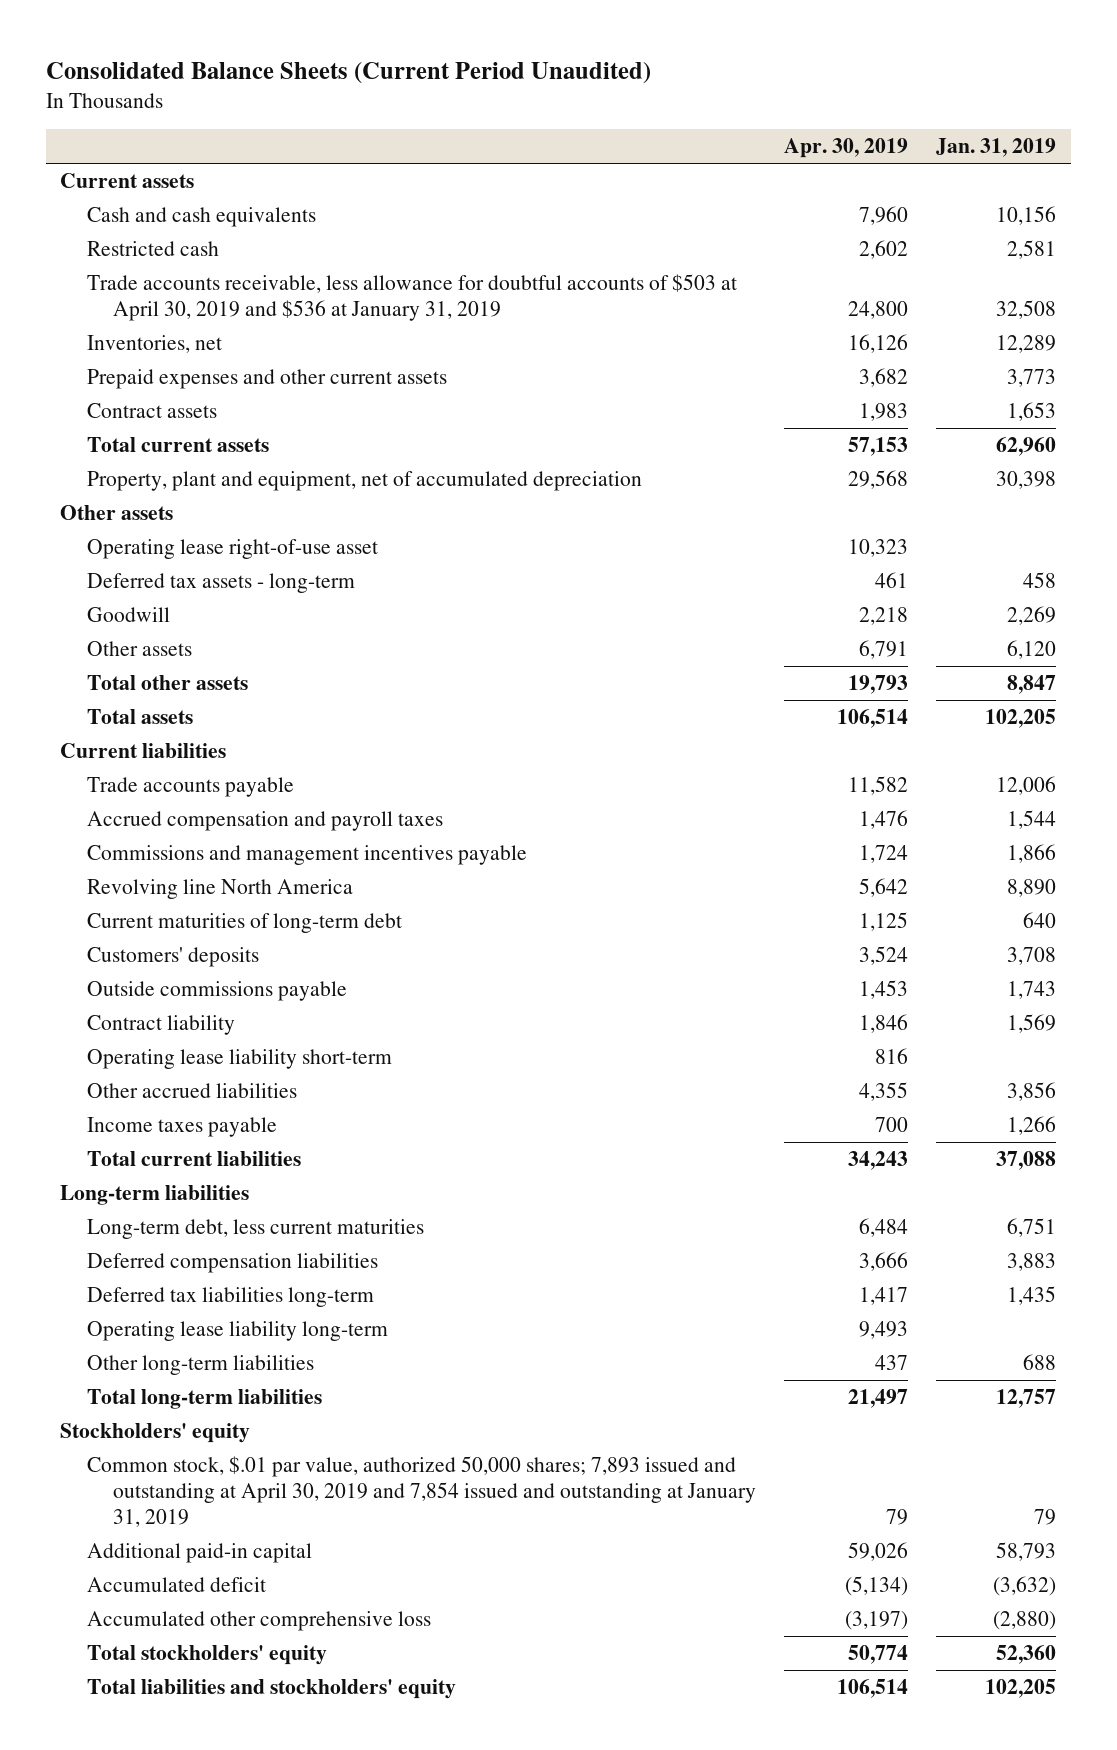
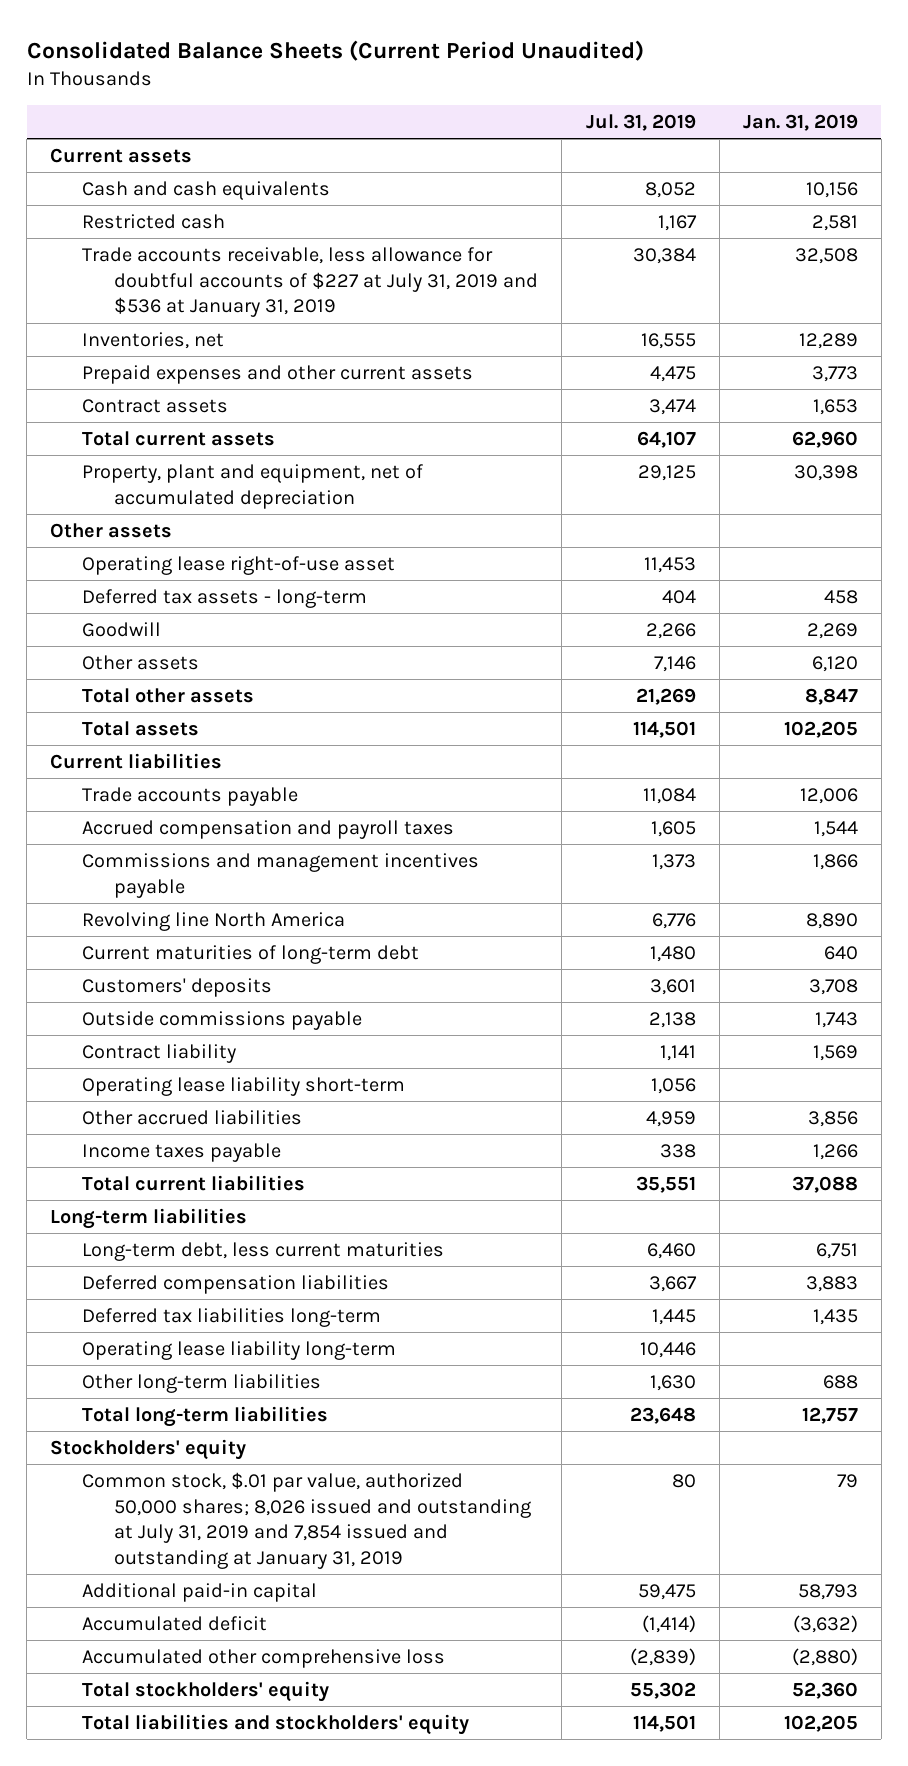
[784,138,909,159] Apr. 30, 2019 -> none
none -> [585,113,696,131] Jul. 31, 2019
[86,274,737,322] Trade accounts receivable, less allowance for doubtful accounts of $503 at April 30, 2019 and $536 at January 31, 2019 -> [82,247,539,318] Trade accounts receivable, less allowance for doubtful accounts of $227 at July 31, 2019 and $536 at January 31, 2019
[86,1456,757,1528] Common stock, $.01 par value, authorized 50,000 shares; 7,893 issued and outstanding at April 30, 2019 and 7,854 issued and outstanding at January 31, 2019 -> [82,1472,532,1569] Common stock, $.01 par value, authorized 50,000 shares; 8,026 issued and outstanding at July 31, 2019 and 7,854 issued and outstanding at January 31, 2019

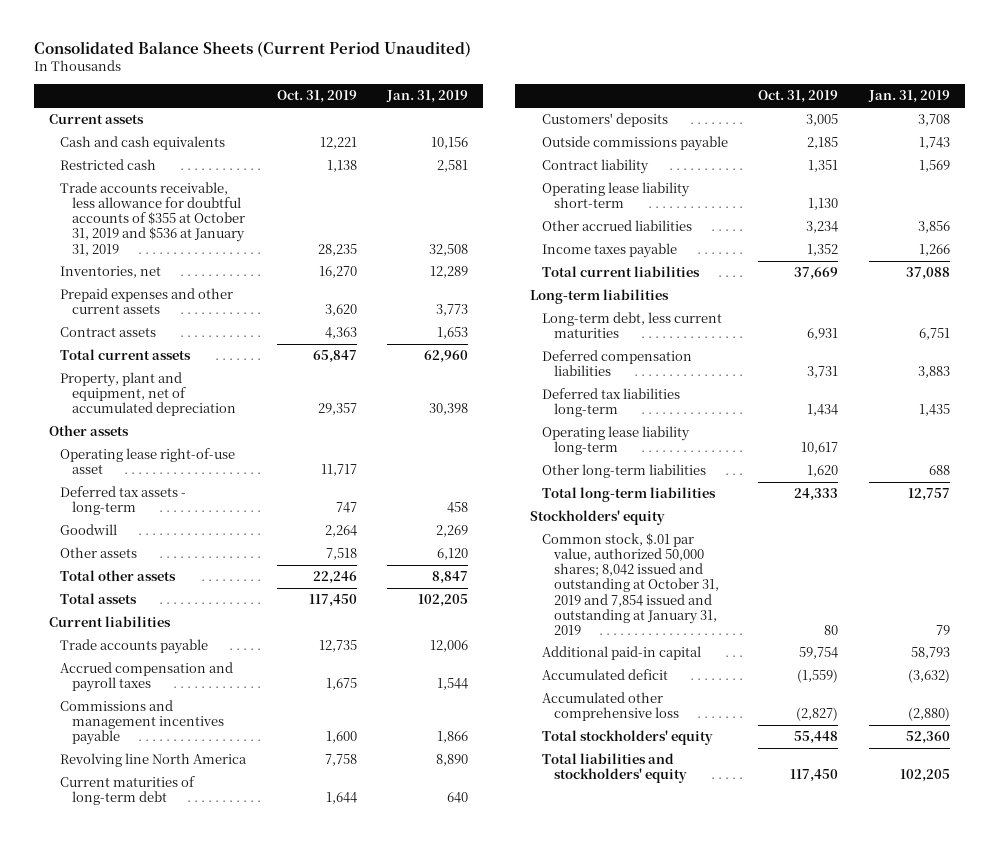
[585,113,696,131] Jul. 31, 2019 -> none
none -> [276,90,357,104] Oct. 31, 2019
[82,247,539,318] Trade accounts receivable, less allowance for doubtful accounts of $227 at July 31, 2019 and $536 at January 31, 2019 -> [60,182,246,256] Trade accounts receivable, less allowance for doubtful accounts of $355 at October 31, 2019 and $536 at January 31, 2019
[82,1472,532,1569] Common stock, $.01 par value, authorized 50,000 shares; 8,026 issued and outstanding at July 31, 2019 and 7,854 issued and outstanding at January 31, 2019 -> [542,533,719,635] Common stock, $.01 par value, authorized 50,000 shares; 8,042 issued and outstanding at October 31, 2019 and 7,854 issued and outstanding at January 31, 2019

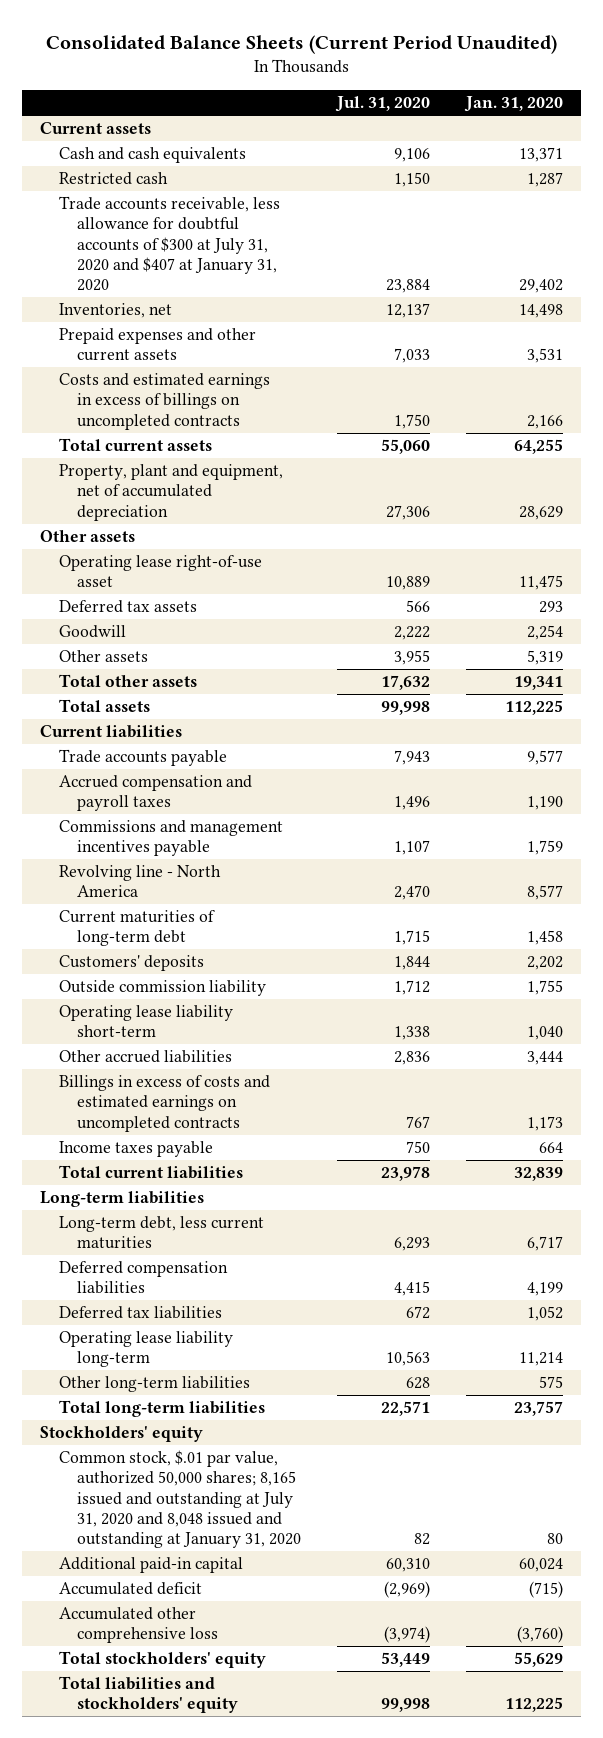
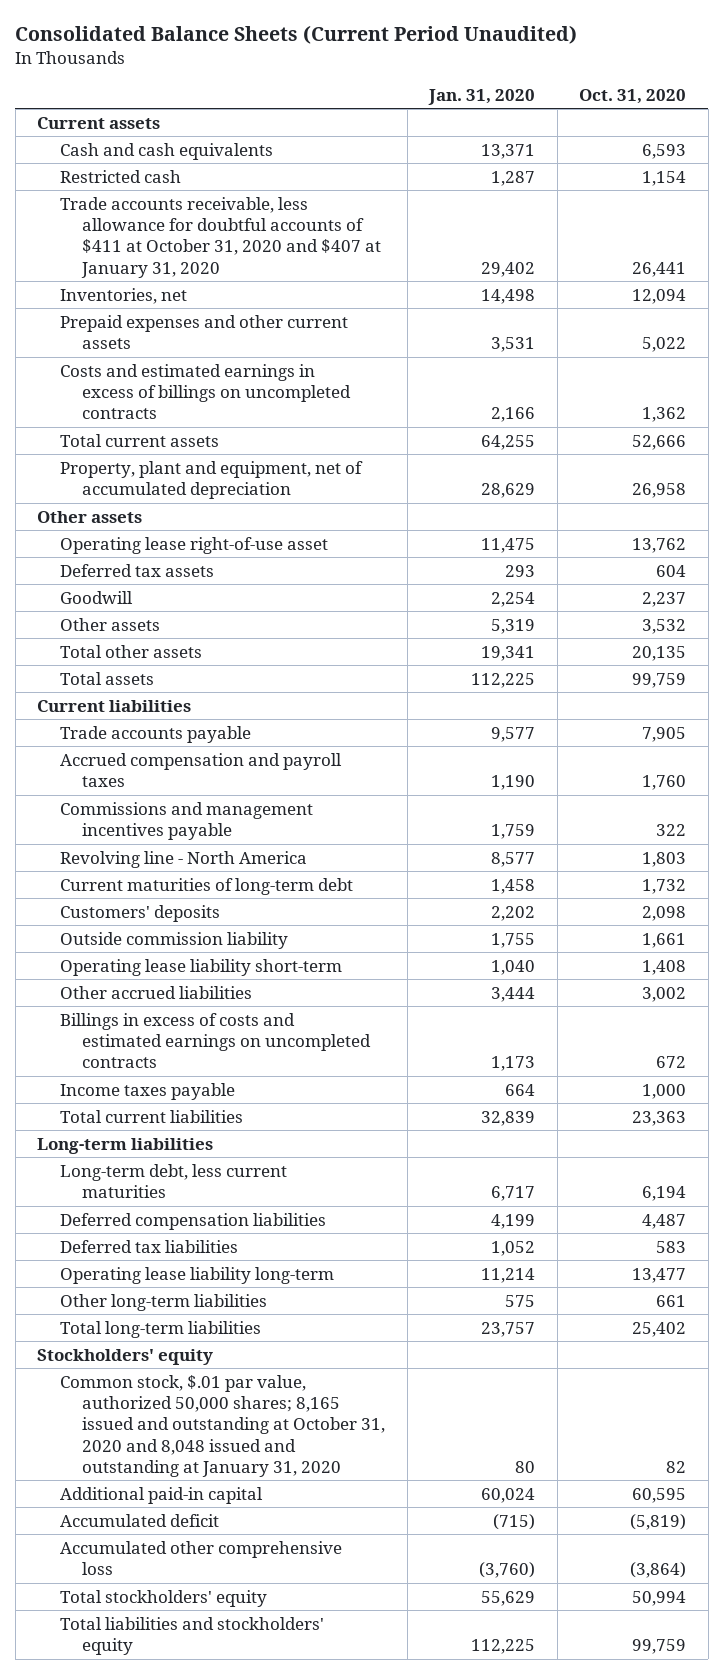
[335,96,431,113] Jul. 31, 2020 -> none
none -> [579,88,687,104] Oct. 31, 2020
[58,196,280,291] Trade accounts receivable, less allowance for doubtful accounts of $300 at July 31, 2020 and $407 at January 31, 2020 -> [59,196,382,278] Trade accounts receivable, less allowance for doubtful accounts of $411 at October 31, 2020 and $407 at January 31, 2020
[58,1450,302,1548] Common stock, $.01 par value, authorized 50,000 shares; 8,165 issued and outstanding at July 31, 2020 and 8,048 issued and outstanding at January 31, 2020 -> [59,1374,386,1477] Common stock, $.01 par value, authorized 50,000 shares; 8,165 issued and outstanding at October 31, 2020 and 8,048 issued and outstanding at January 31, 2020

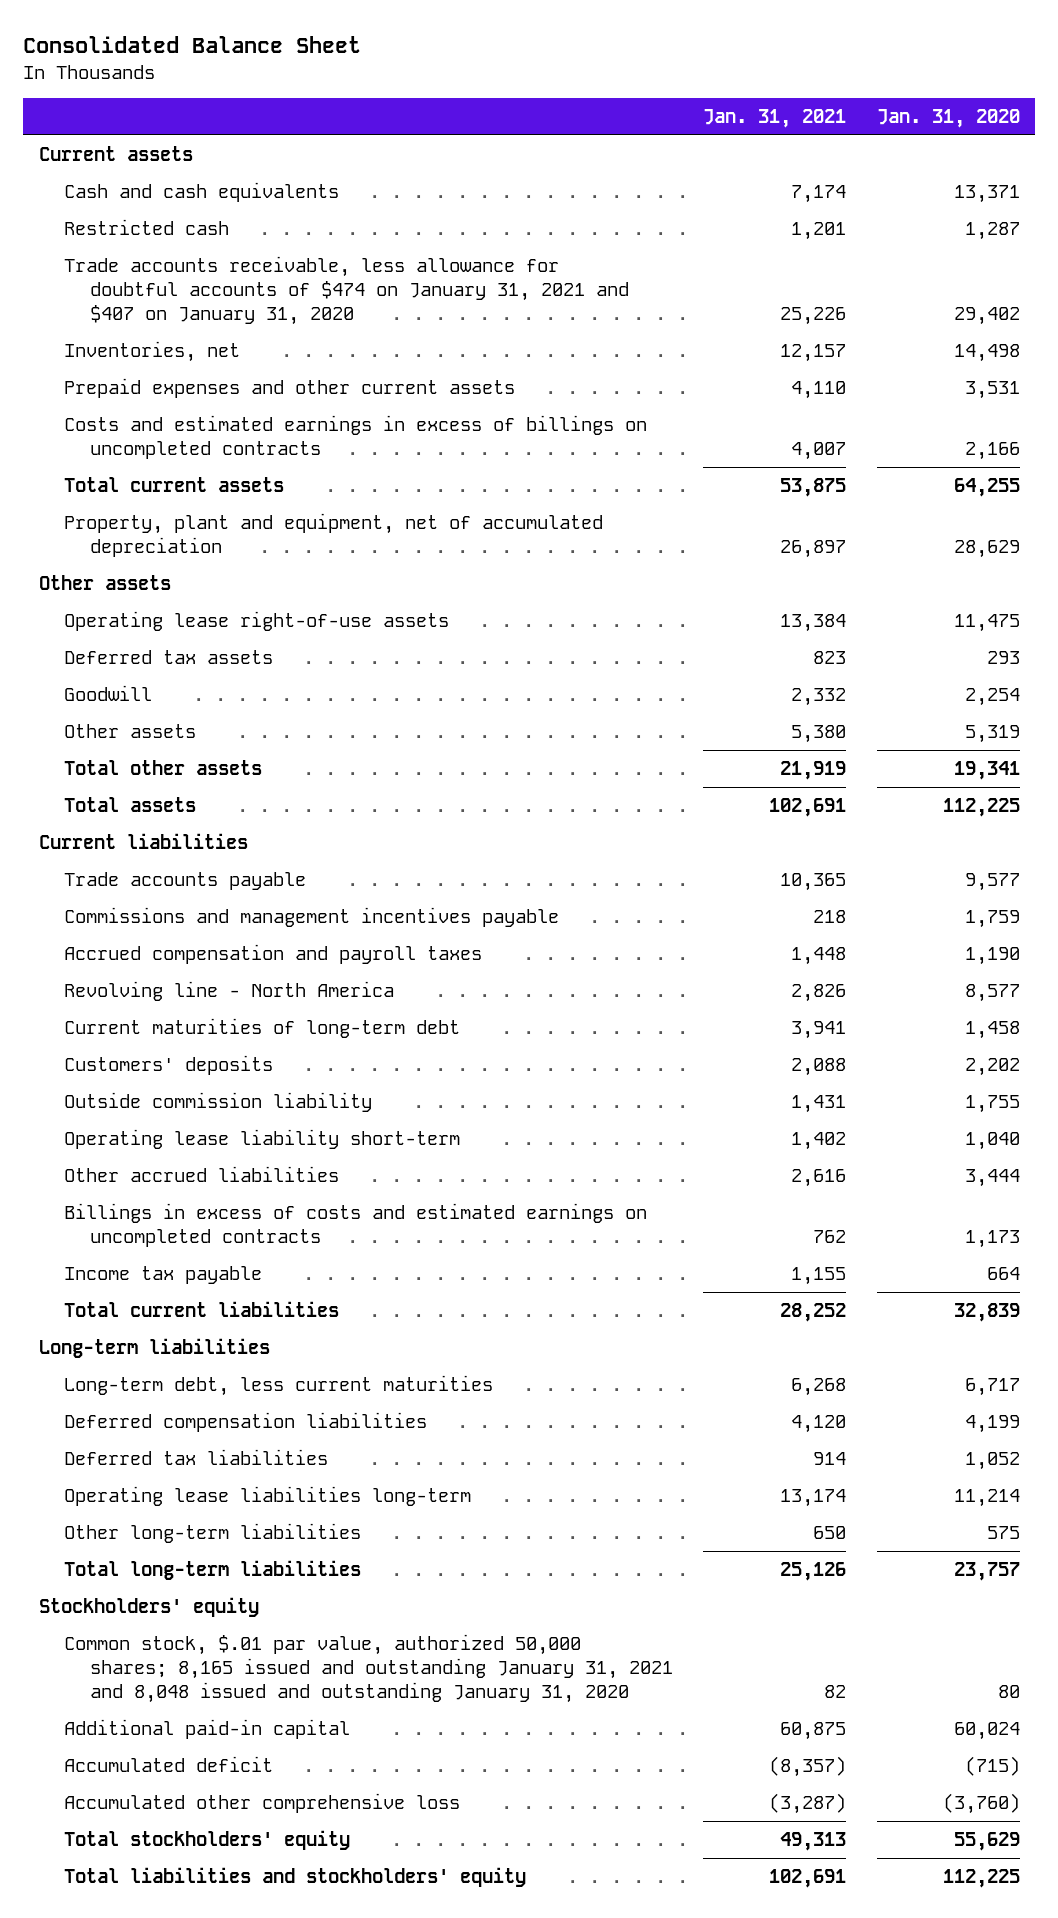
[15,25,578,45] Consolidated Balance Sheets (Current Period Unaudited) -> [23,35,362,53] Consolidated Balance Sheet
[579,88,687,104] Oct. 31, 2020 -> none
none -> [703,109,847,129] Jan. 31, 2021
[59,196,382,278] Trade accounts receivable, less allowance for doubtful accounts of $411 at October 31, 2020 and $407 at January 31, 2020 -> [64,256,629,326] Trade accounts receivable, less allowance for doubtful accounts of $474 on January 31, 2021 and $407 on January 31, 2020
[59,536,328,554] Operating lease right-of-use asset -> [64,611,450,632] Operating lease right-of-use assets
[59,752,342,787] Accrued compensation and payroll taxes -> [64,944,483,965] Accrued compensation and payroll taxes
[59,1082,235,1100] Income taxes payable -> [64,1266,263,1285] Income tax payable
[59,1266,334,1284] Operating lease liability long-term -> [64,1486,472,1507] Operating lease liabilities long-term
[59,1374,386,1477] Common stock, $.01 par value, authorized 50,000 shares; 8,165 issued and outstanding at October 31, 2020 and 8,048 issued and outstanding at January 31, 2020 -> [64,1634,673,1704] Common stock, $.01 par value, authorized 50,000 shares; 8,165 issued and outstanding January 31, 2021 and 8,048 issued and outstanding January 31, 2020

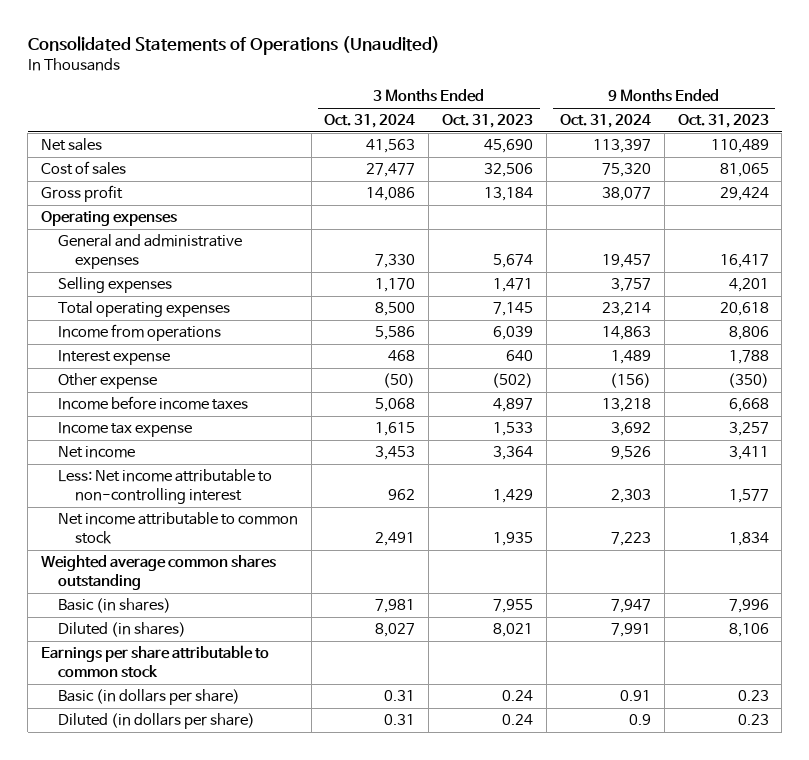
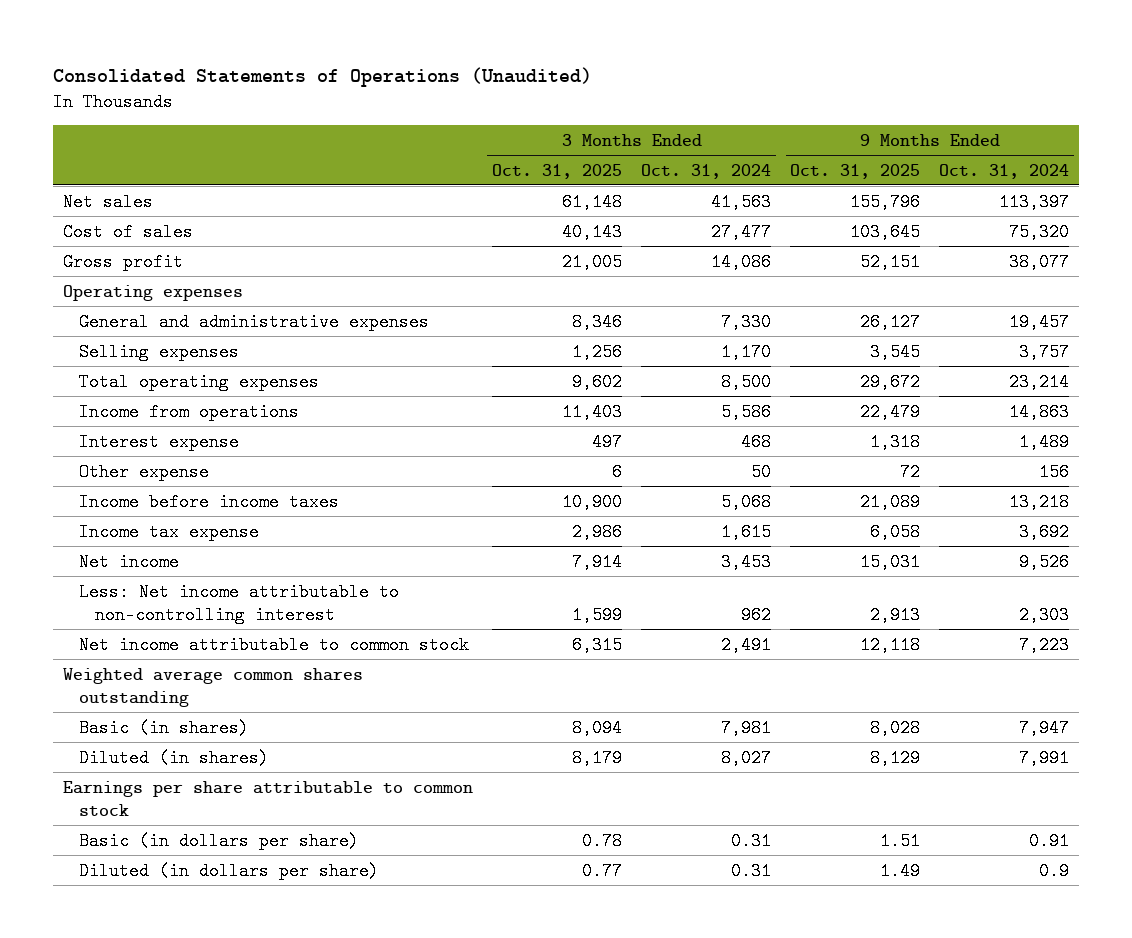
[442,114,534,129] Oct. 31, 2023 -> none
[677,114,769,129] Oct. 31, 2023 -> none
none -> [492,163,623,179] Oct. 31, 2025
none -> [790,163,921,179] Oct. 31, 2025
[383,373,416,389] (50) -> [751,462,772,481] 50
[609,373,651,389] (156) -> [1039,462,1070,481] 156

